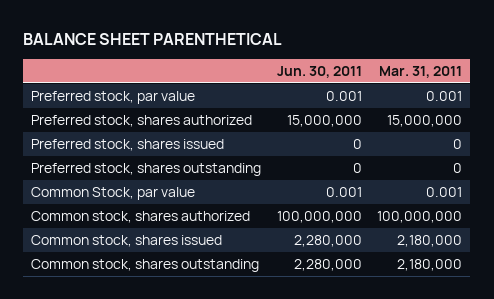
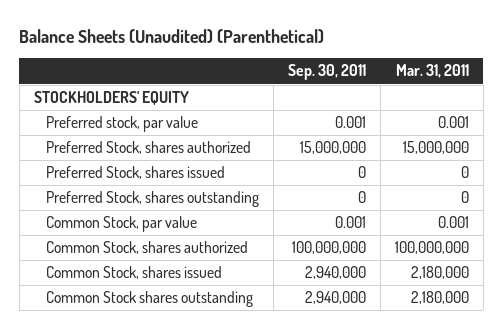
[23,33,283,46] BALANCE SHEET PARENTHETICAL -> [19,28,325,43] Balance Sheets (Unaudited) (Parenthetical)
[276,66,362,79] Jun. 30, 2011 -> none
none -> [287,64,366,81] Sep. 30, 2011
none -> [33,91,189,106] STOCKHOLDERS' EQUITY
[31,115,253,128] Preferred stock, shares authorized -> [45,141,251,155] Preferred Stock, shares authorized
[31,139,225,152] Preferred stock, shares issued -> [45,166,225,180] Preferred Stock, shares issued
[31,163,262,177] Preferred stock, shares outstanding -> [45,191,259,208] Preferred Stock, shares outstanding
[31,211,251,224] Common stock, shares authorized -> [45,241,248,255] Common Stock, shares authorized
[31,235,223,248] Common stock, shares issued -> [45,266,222,280] Common Stock, shares issued
[31,259,260,273] Common stock, shares outstanding -> [45,291,253,308] Common Stock shares outstanding

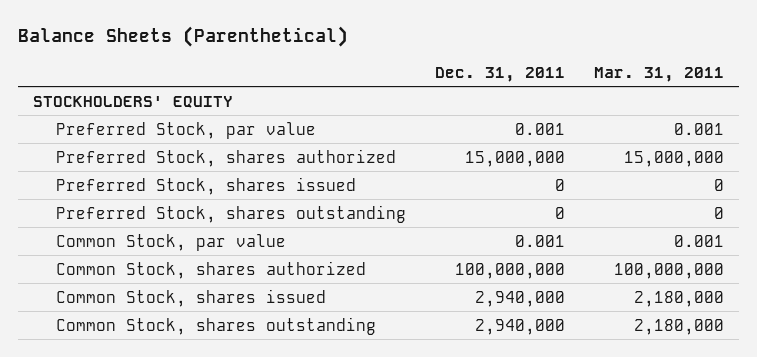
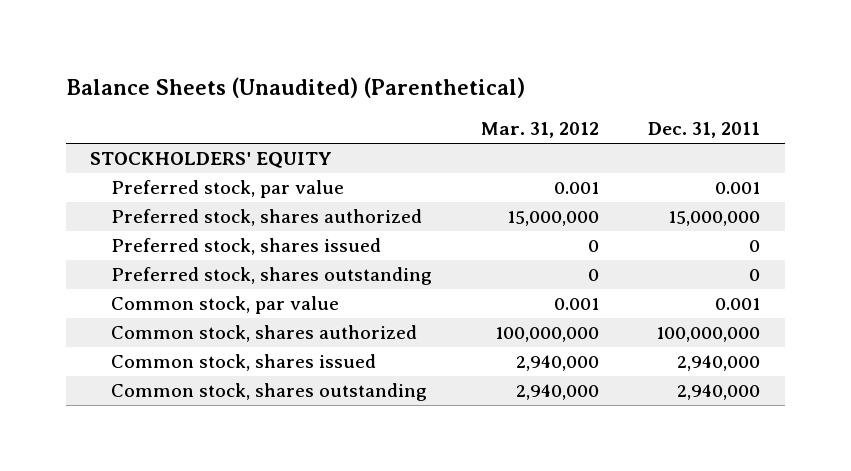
[18,26,349,48] Balance Sheets (Parenthetical) -> [65,77,525,99] Balance Sheets (Unaudited) (Parenthetical)
[594,66,725,82] Mar. 31, 2011 -> none
none -> [481,122,600,139] Mar. 31, 2012
[55,121,316,139] Preferred Stock, par value -> [111,180,345,199] Preferred stock, par value
[55,148,396,167] Preferred Stock, shares authorized -> [111,209,423,227] Preferred stock, shares authorized
[55,176,356,195] Preferred Stock, shares issued -> [111,238,382,256] Preferred stock, shares issued
[55,204,406,223] Preferred Stock, shares outstanding -> [111,267,433,286] Preferred stock, shares outstanding
[55,233,286,251] Common Stock, par value -> [111,296,340,315] Common stock, par value
[55,260,366,279] Common Stock, shares authorized -> [111,325,418,343] Common stock, shares authorized
[55,288,326,307] Common Stock, shares issued -> [111,354,377,372] Common stock, shares issued
[55,316,376,335] Common Stock, shares outstanding -> [111,383,428,402] Common stock, shares outstanding

